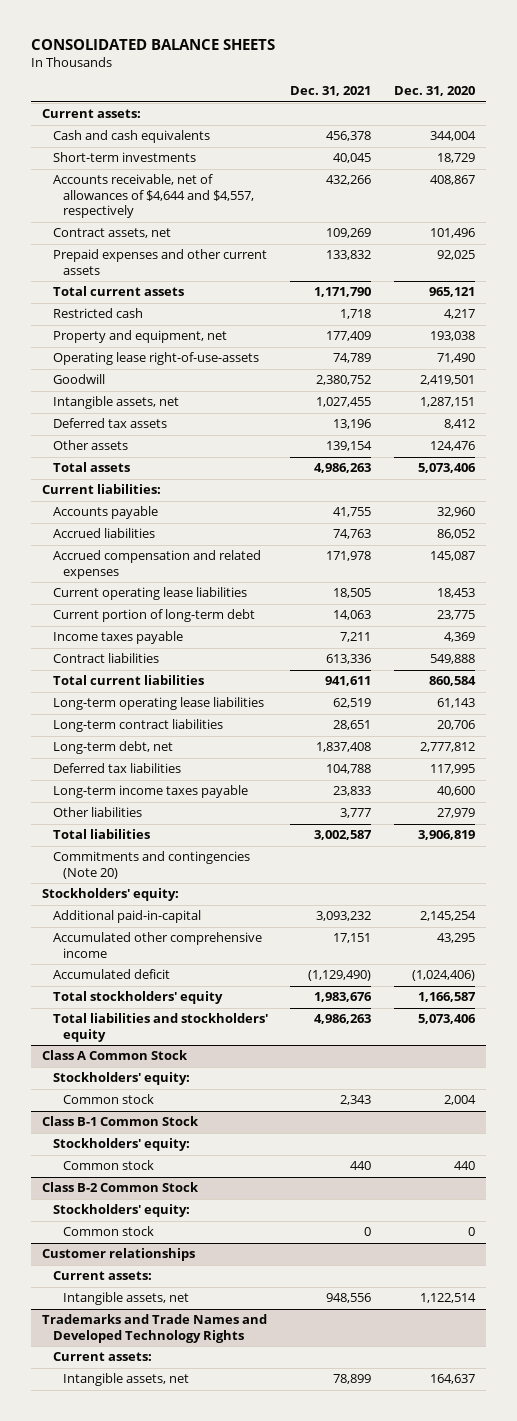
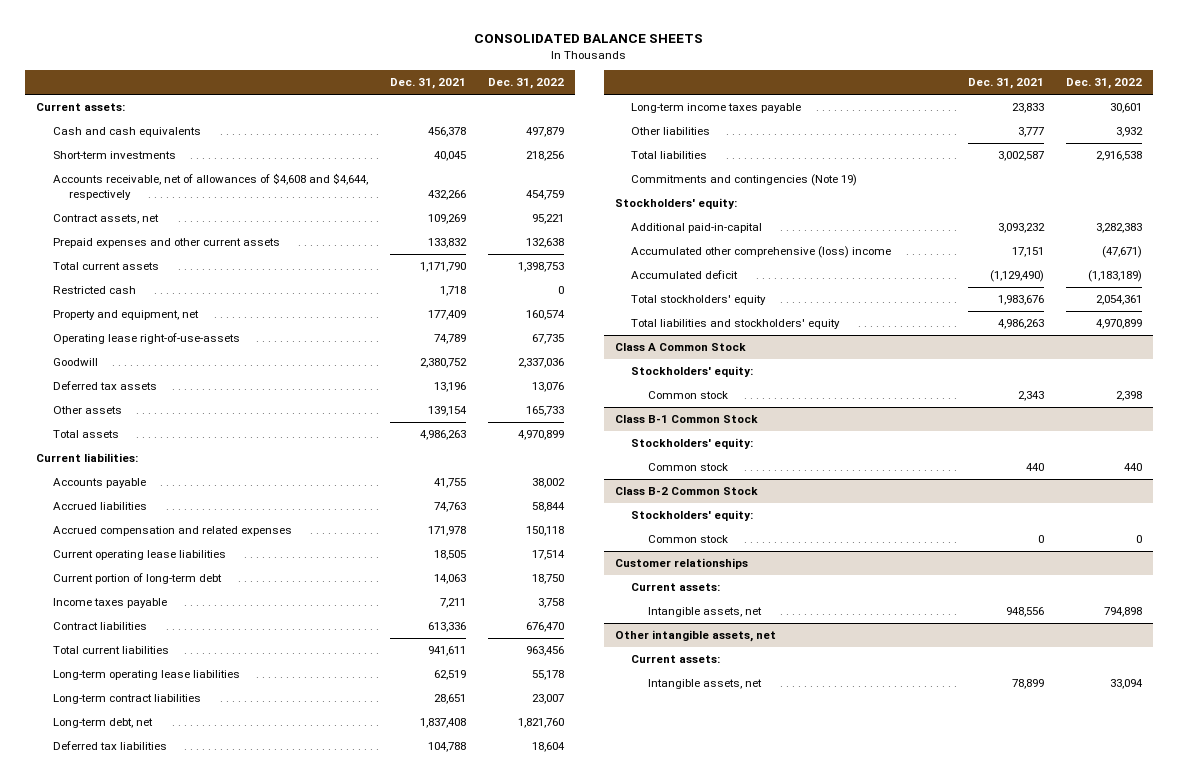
[393,85,475,96] Dec. 31, 2020 -> none
none -> [487,78,564,90] Dec. 31, 2022
[52,174,255,219] Accounts receivable, net of allowances of $4,644 and $4,557, respectively -> [52,173,368,201] Accounts receivable, net of allowances of $4,608 and $4,644, respectively
[52,396,179,410] Intangible assets, net -> none
[52,851,250,879] Commitments and contingencies (Note 20) -> [631,174,858,187] Commitments and contingencies (Note 19)
[52,932,262,958] Accumulated other comprehensive income -> [631,246,892,259] Accumulated other comprehensive (loss) income
[42,1314,268,1343] Trademarks and Trade Names and Developed Technology Rights -> [614,630,776,643] Other intangible assets, net

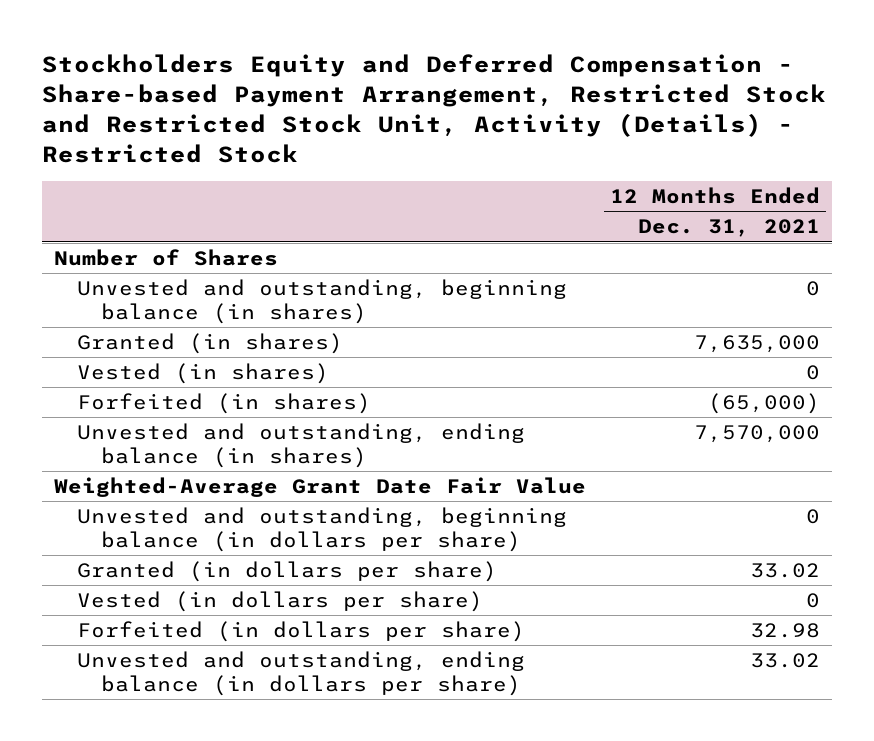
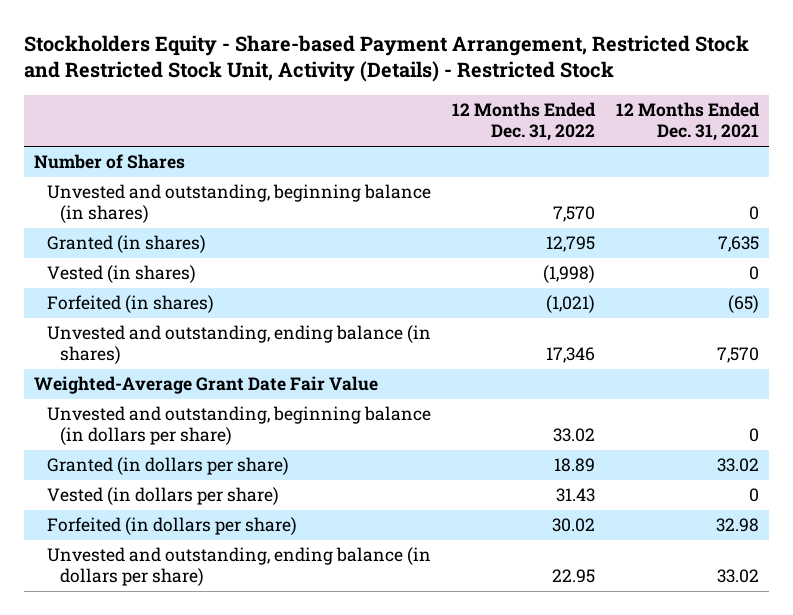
[41,53,826,163] Stockholders Equity and Deferred Compensation - Share-based Payment Arrangement, Restricted Stock and Restricted Stock Unit, Activity (Details) - Restricted Stock -> [23,34,749,83] Stockholders Equity - Share-based Payment Arrangement, Restricted Stock and Restricted Stock Unit, Activity (Details) - Restricted Stock
none -> [451,102,596,142] 12 Months Ended Dec. 31, 2022
[694,334,821,353] 7,635,000 -> [717,236,759,253] 7,635
[708,392,821,414] (65,000) -> [727,295,759,314] (65)
[694,424,821,443] 7,570,000 -> [716,347,759,364] 7,570

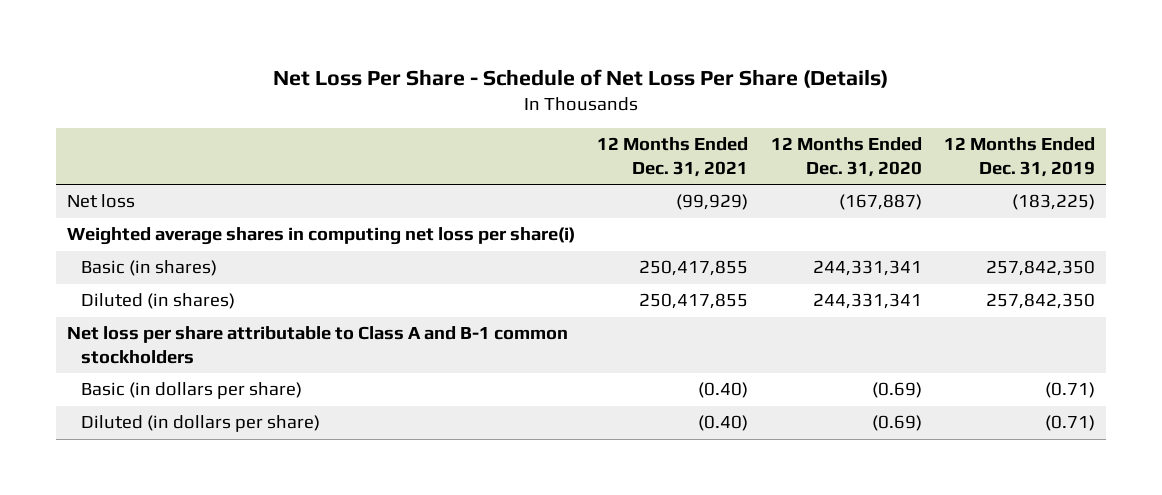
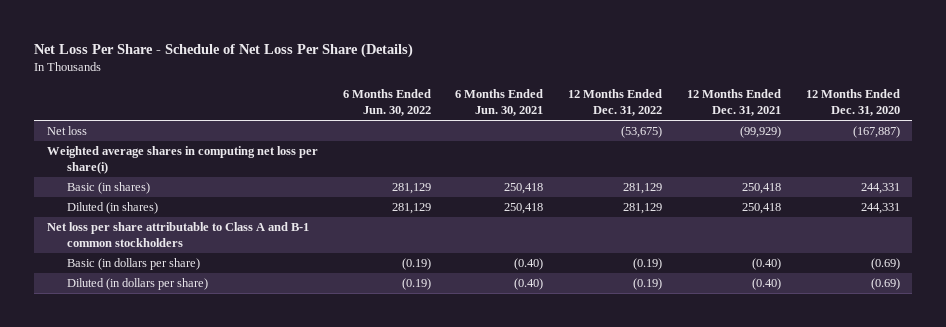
[944,137,1096,177] 12 Months Ended Dec. 31, 2019 -> none
none -> [342,89,431,117] 6 Months Ended Jun. 30, 2022
none -> [455,89,544,117] 6 Months Ended Jun. 30, 2021
none -> [568,89,663,117] 12 Months Ended Dec. 31, 2022
[639,260,749,277] 250,417,855 -> [741,183,781,195] 250,418
[812,260,922,277] 244,331,341 -> [860,183,900,195] 244,331
[639,293,749,310] 250,417,855 -> [741,203,781,215] 250,418
[812,293,922,310] 244,331,341 -> [860,203,900,215] 244,331

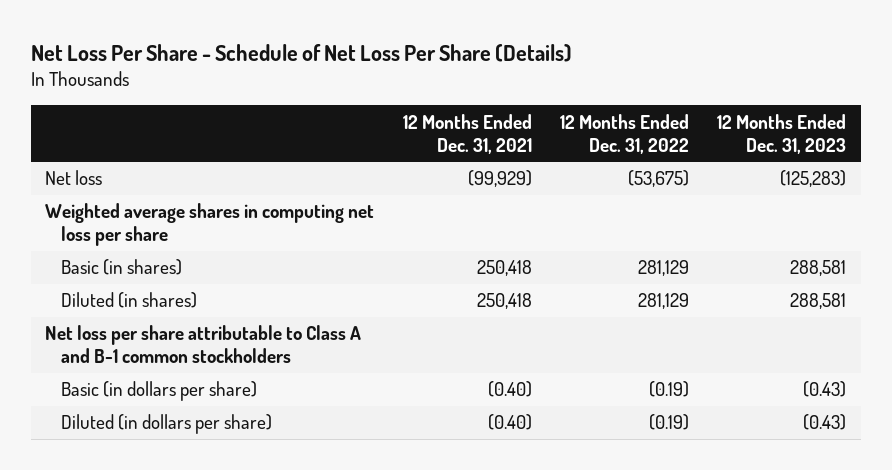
[342,89,431,117] 6 Months Ended Jun. 30, 2022 -> none
[455,89,544,117] 6 Months Ended Jun. 30, 2021 -> none
[805,89,900,117] 12 Months Ended Dec. 31, 2020 -> none
none -> [717,113,847,154] 12 Months Ended Dec. 31, 2023
[46,146,318,175] Weighted average shares in computing net loss per share(i) -> [45,203,375,247] Weighted average shares in computing net loss per share

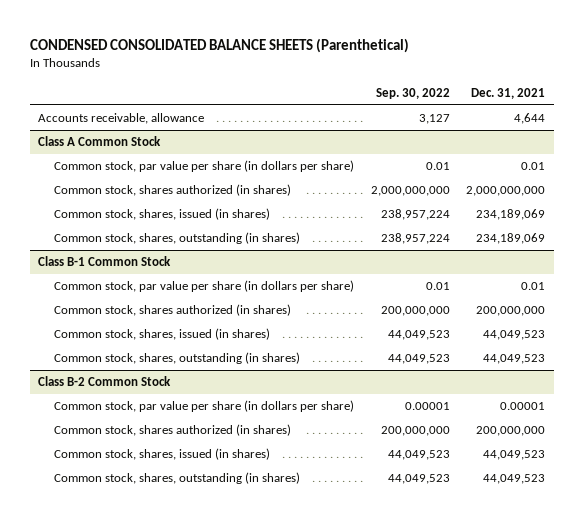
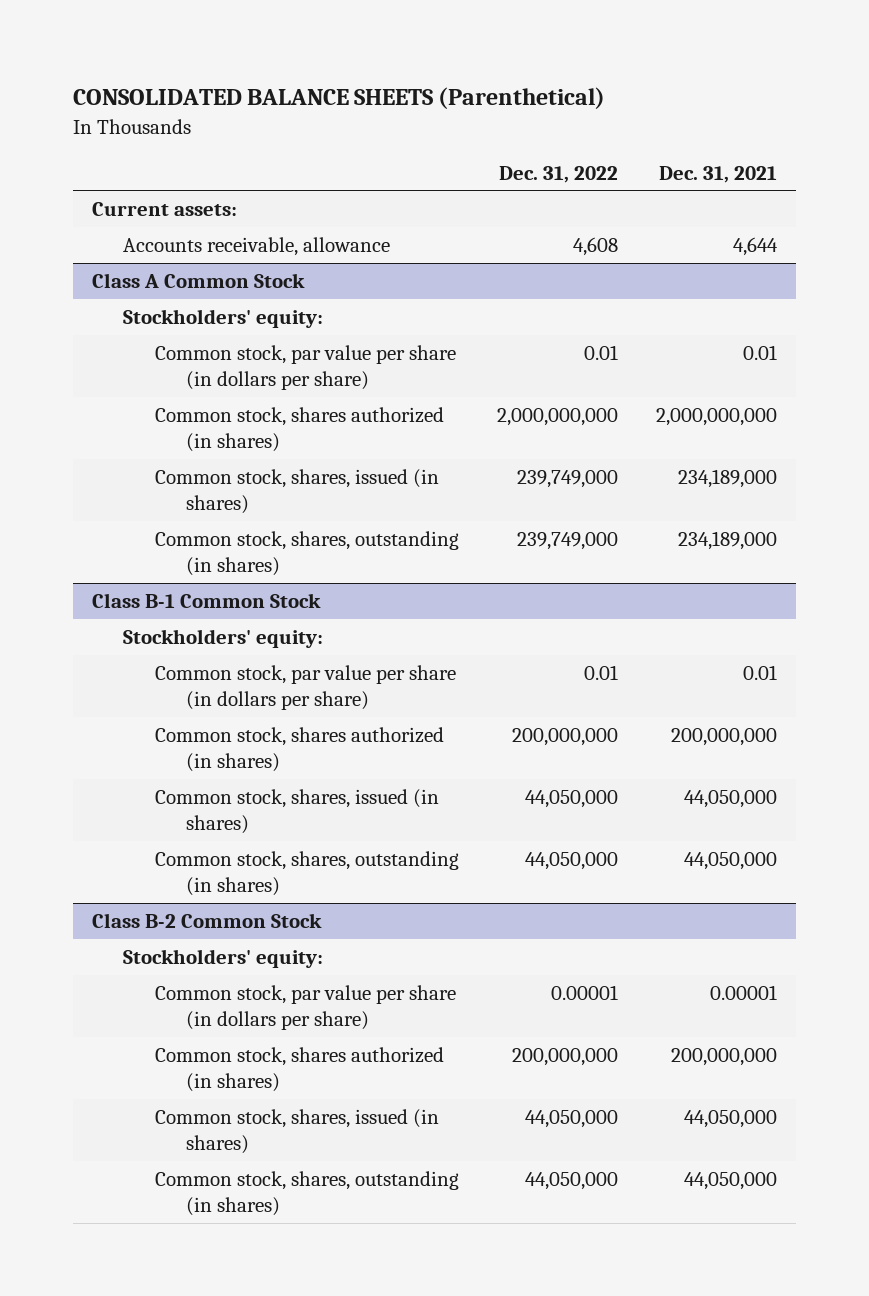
[29,37,409,53] CONDENSED CONSOLIDATED BALANCE SHEETS (Parenthetical) -> [72,87,605,110] CONSOLIDATED BALANCE SHEETS (Parenthetical)
[375,87,450,99] Sep. 30, 2022 -> none
none -> [498,165,618,183] Dec. 31, 2022
none -> [91,201,237,216] Current assets:
none -> [123,308,324,328] Stockholders' equity:
[476,209,546,221] 234,189,069 -> [677,468,777,488] 234,189,000
[476,233,546,245] 234,189,069 -> [677,530,777,550] 234,189,000
none -> [123,628,324,648] Stockholders' equity:
[483,330,546,341] 44,049,523 -> [683,789,777,808] 44,050,000
[483,354,546,365] 44,049,523 -> [683,851,777,870] 44,050,000
none -> [123,948,324,968] Stockholders' equity:
[483,450,546,461] 44,049,523 -> [683,1109,777,1128] 44,050,000
[483,474,546,485] 44,049,523 -> [683,1171,777,1190] 44,050,000

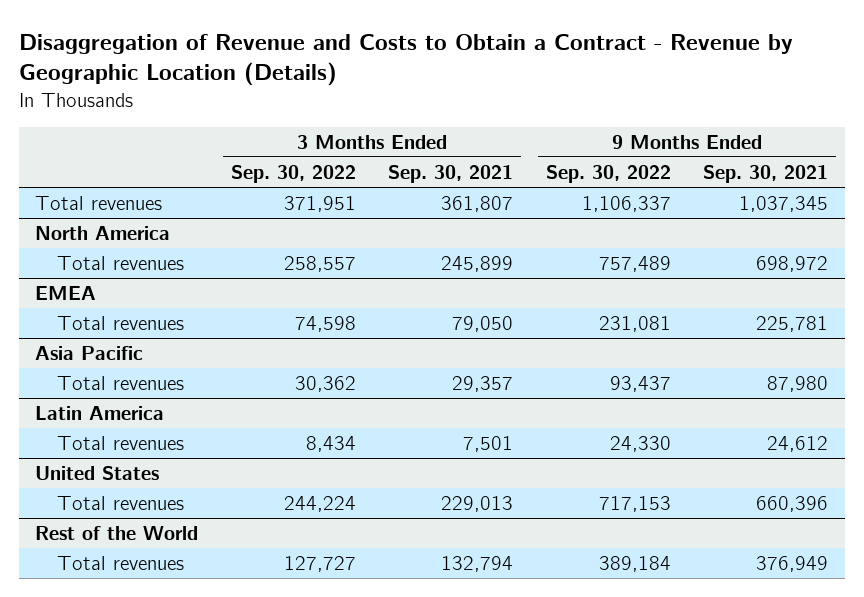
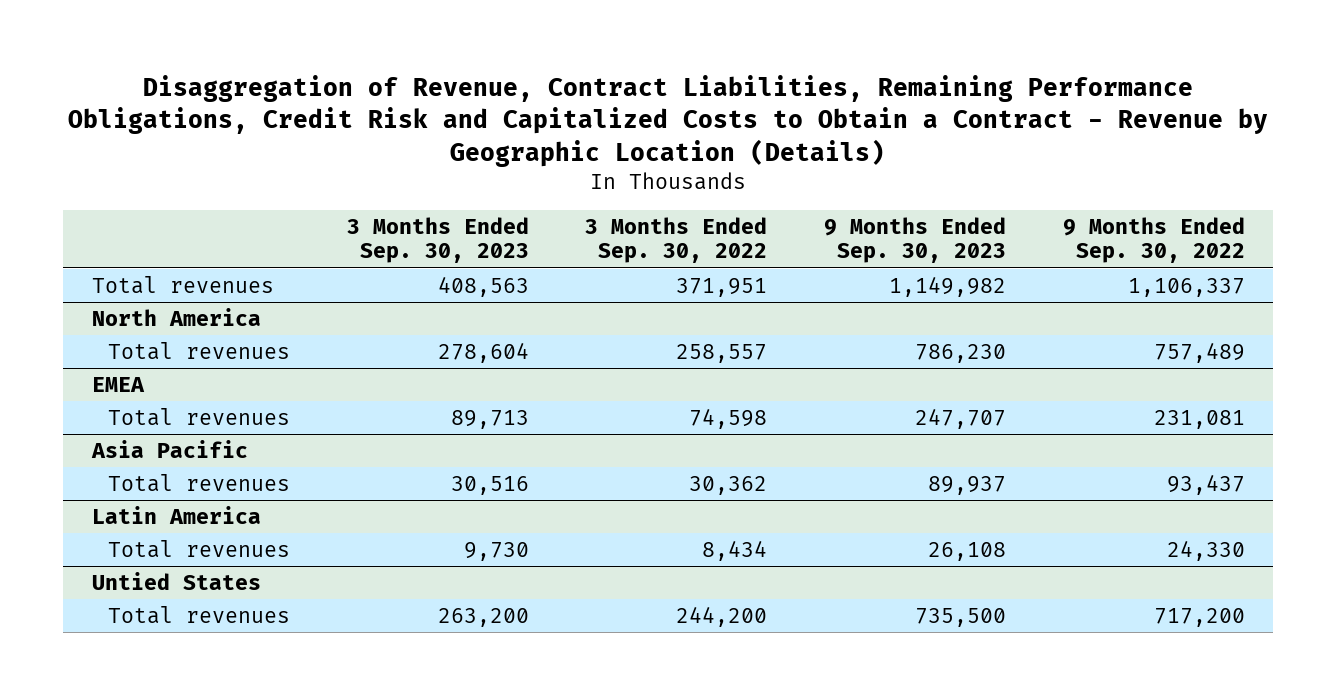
[18,33,793,87] Disaggregation of Revenue and Costs to Obtain a Contract - Revenue by Geographic Location (Details) -> [68,74,1269,167] Disaggregation of Revenue, Contract Liabilities, Remaining Performance Obligations, Credit Risk and Capitalized Costs to Obtain a Contract - Revenue by Geographic Location (Details)
[388,164,514,183] Sep. 30, 2021 -> none
[703,164,829,183] Sep. 30, 2021 -> none
none -> [346,217,529,264] 3 Months Ended Sep. 30, 2023
none -> [824,217,1007,264] 9 Months Ended Sep. 30, 2023
[35,525,199,540] Rest of the World -> none
[57,555,185,570] Total revenues -> none
[35,465,160,480] United States -> [91,571,261,590] Untied States
[283,495,356,512] 244,224 -> [676,605,768,627] 244,200
[598,495,671,512] 717,153 -> [1153,607,1245,627] 717,200

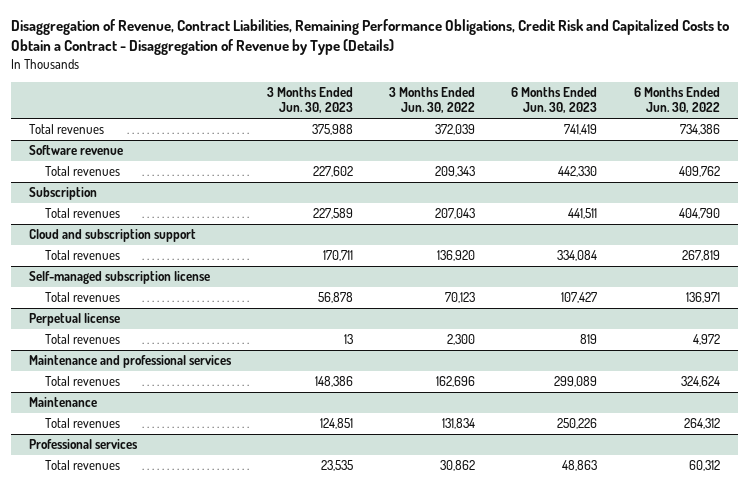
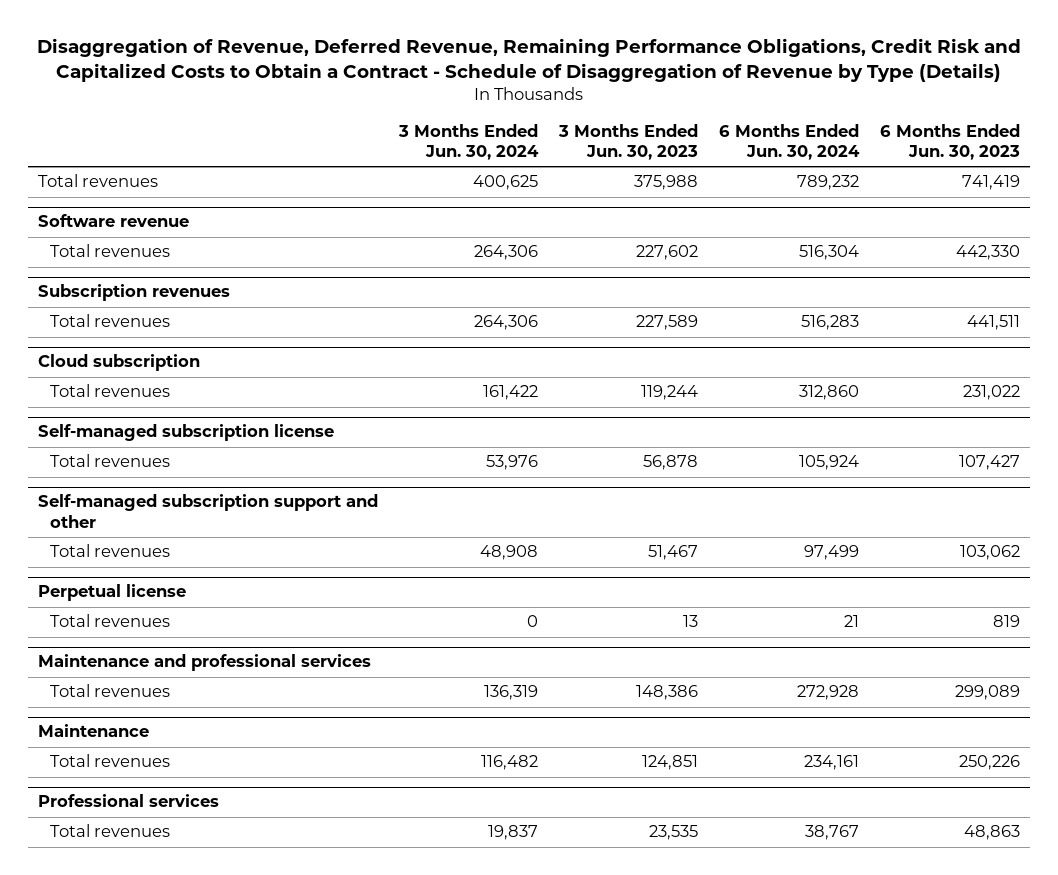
[10,18,729,56] Disaggregation of Revenue, Contract Liabilities, Remaining Performance Obligations, Credit Risk and Capitalized Costs to Obtain a Contract - Disaggregation of Revenue by Type (Details) -> [37,38,1022,83] Disaggregation of Revenue, Deferred Revenue, Remaining Performance Obligations, Credit Risk and Capitalized Costs to Obtain a Contract - Schedule of Disaggregation of Revenue by Type (Details)
[389,87,476,114] 3 Months Ended Jun. 30, 2022 -> none
[633,87,720,114] 6 Months Ended Jun. 30, 2022 -> none
none -> [398,123,540,161] 3 Months Ended Jun. 30, 2024
none -> [718,123,860,161] 6 Months Ended Jun. 30, 2024
[28,187,97,201] Subscription -> [38,284,231,302] Subscription revenues
[28,229,196,243] Cloud and subscription support -> [38,354,201,372] Cloud subscription
[322,250,353,262] 170,711 -> [641,385,699,401] 119,244
[557,250,598,262] 334,084 -> [962,385,1020,401] 231,022
none -> [38,494,379,528] Self-managed subscription support and other
none -> [50,544,171,558] Total revenues

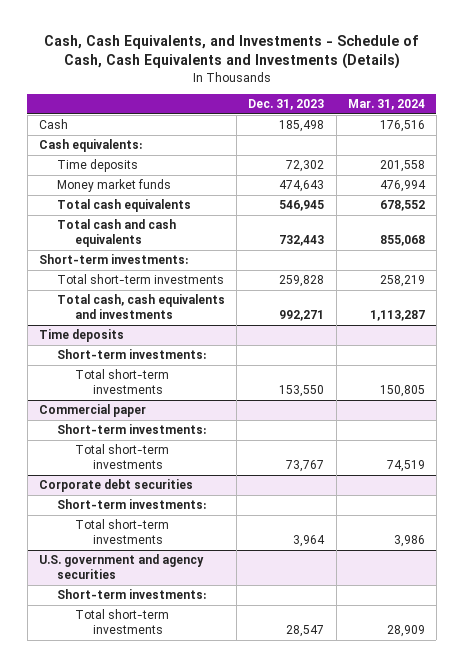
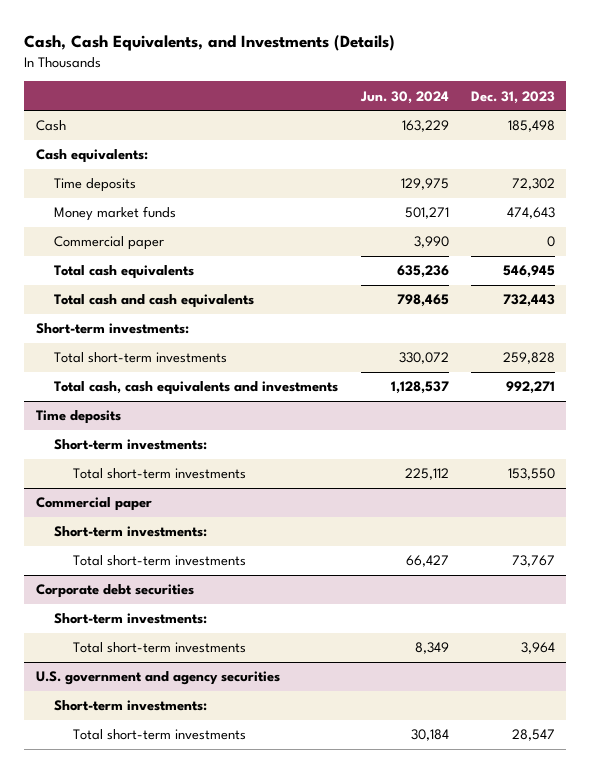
[43,35,419,70] Cash, Cash Equivalents, and Investments - Schedule of Cash, Cash Equivalents and Investments (Details) -> [24,35,396,52] Cash, Cash Equivalents, and Investments (Details)
[347,99,425,111] Mar. 31, 2024 -> none
none -> [359,90,449,104] Jun. 30, 2024
none -> [54,236,165,251] Commercial paper

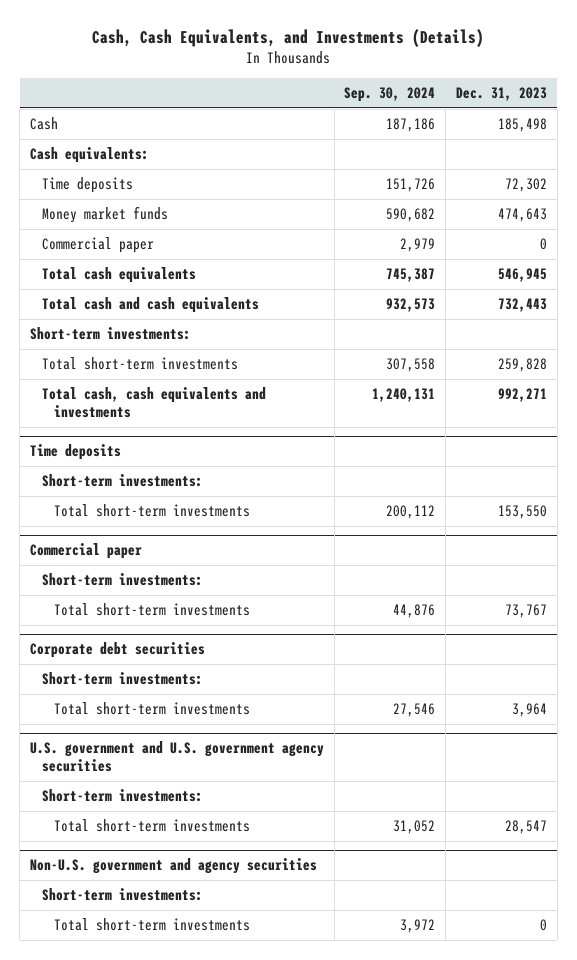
[359,90,449,104] Jun. 30, 2024 -> none
none -> [344,86,436,102] Sep. 30, 2024
[35,671,280,686] U.S. government and agency securities -> [29,741,324,773] U.S. government and U.S. government agency securities
none -> [29,858,317,875] Non-U.S. government and agency securities
none -> [41,888,203,902] Short-term investments:
none -> [53,918,250,932] Total short-term investments

